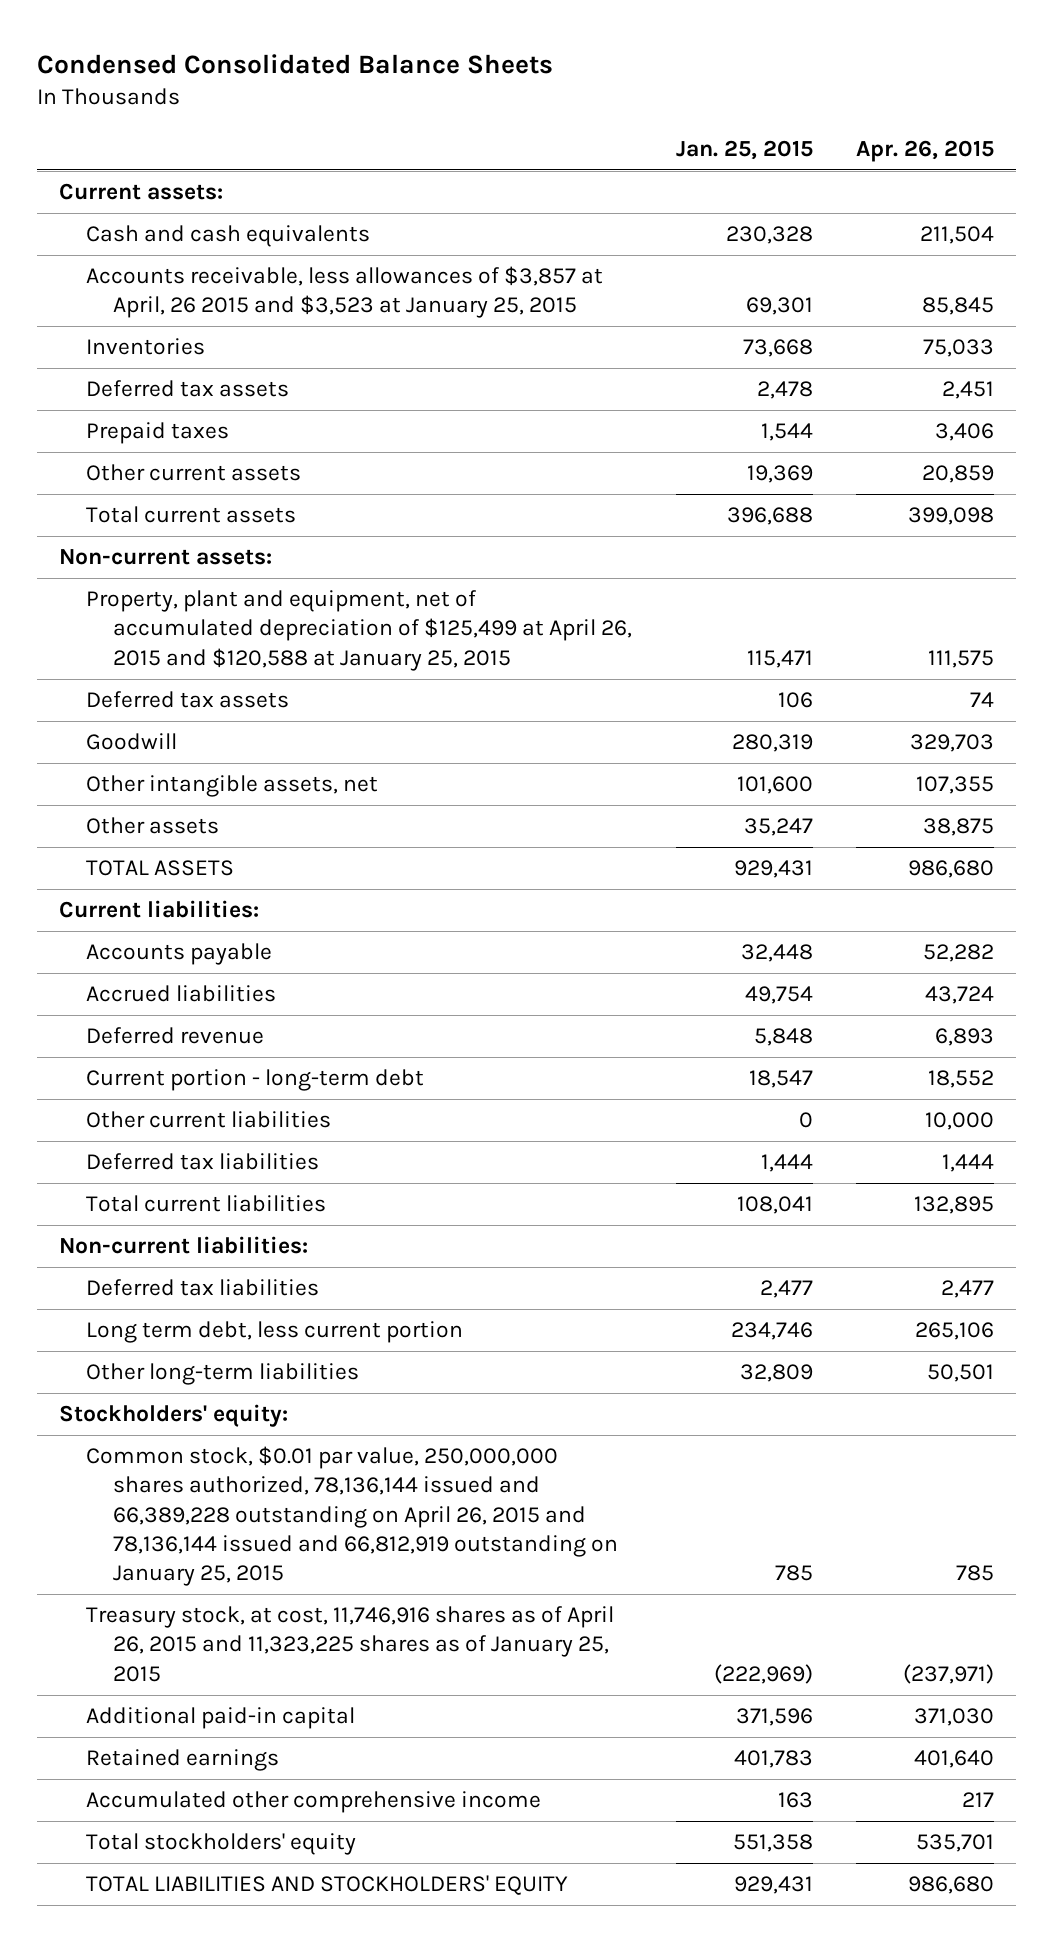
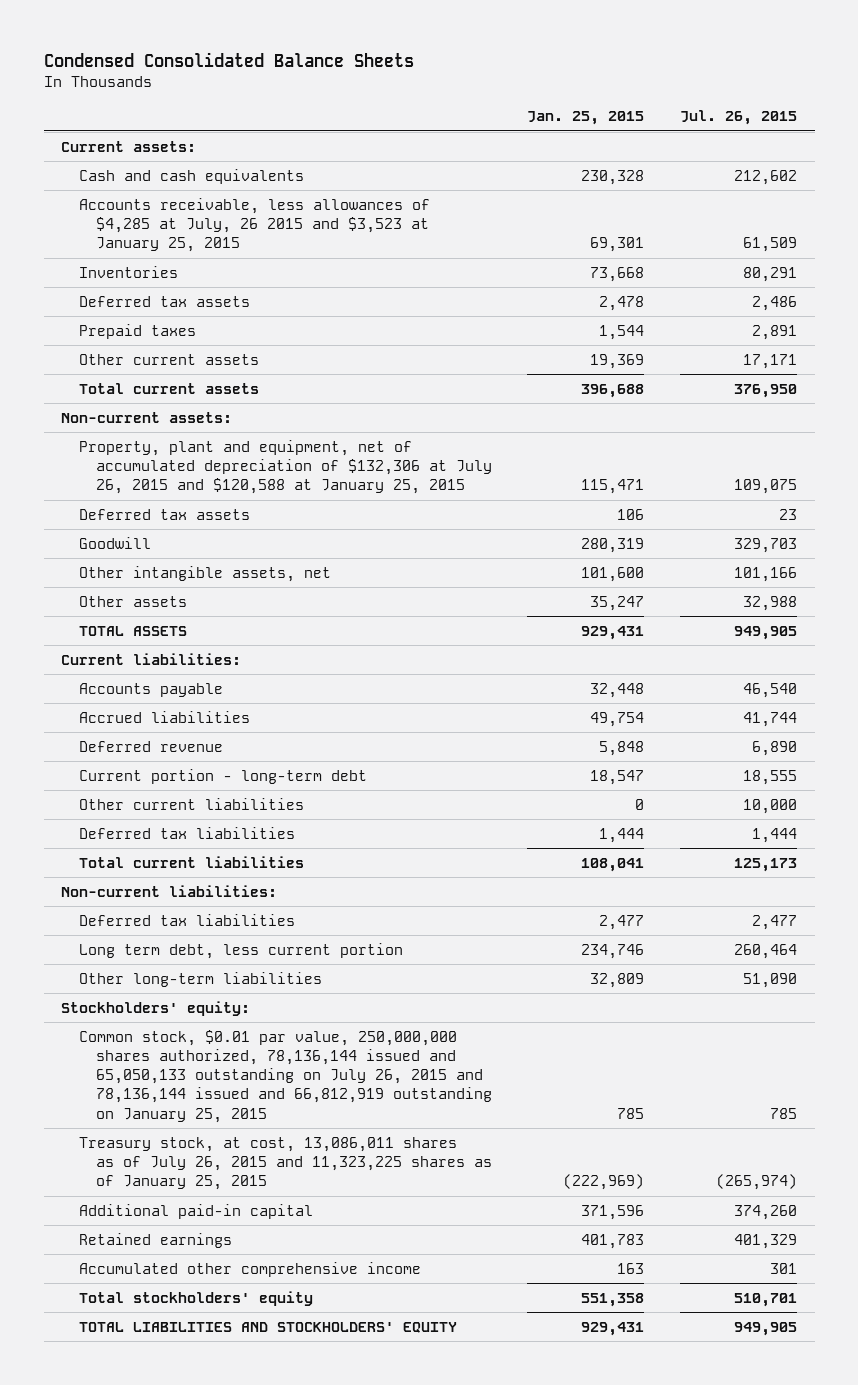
[856,139,995,162] Apr. 26, 2015 -> none
none -> [679,110,797,126] Jul. 26, 2015
[86,266,604,319] Accounts receivable, less allowances of $3,857 at April, 26 2015 and $3,523 at January 25, 2015 -> [78,197,430,253] Accounts receivable, less allowances of $4,285 at July, 26 2015 and $3,523 at January 25, 2015
[86,590,633,671] Property, plant and equipment, net of accumulated depreciation of $125,499 at April 26, 2015 and $120,588 at January 25, 2015 -> [78,439,492,495] Property, plant and equipment, net of accumulated depreciation of $132,306 at July 26, 2015 and $120,588 at January 25, 2015
[86,1446,619,1586] Common stock, $0.01 par value, 250,000,000 shares authorized, 78,136,144 issued and 66,389,228 outstanding on April 26, 2015 and 78,136,144 issued and 66,812,919 outstanding on January 25, 2015 -> [78,1029,492,1123] Common stock, $0.01 par value, 250,000,000 shares authorized, 78,136,144 issued and 65,050,133 outstanding on July 26, 2015 and 78,136,144 issued and 66,812,919 outstanding on January 25, 2015
[86,1606,615,1682] Treasury stock, at cost, 11,746,916 shares as of April 26, 2015 and 11,323,225 shares as of January 25, 2015 -> [78,1136,492,1191] Treasury stock, at cost, 13,086,011 shares as of July 26, 2015 and 11,323,225 shares as of January 25, 2015

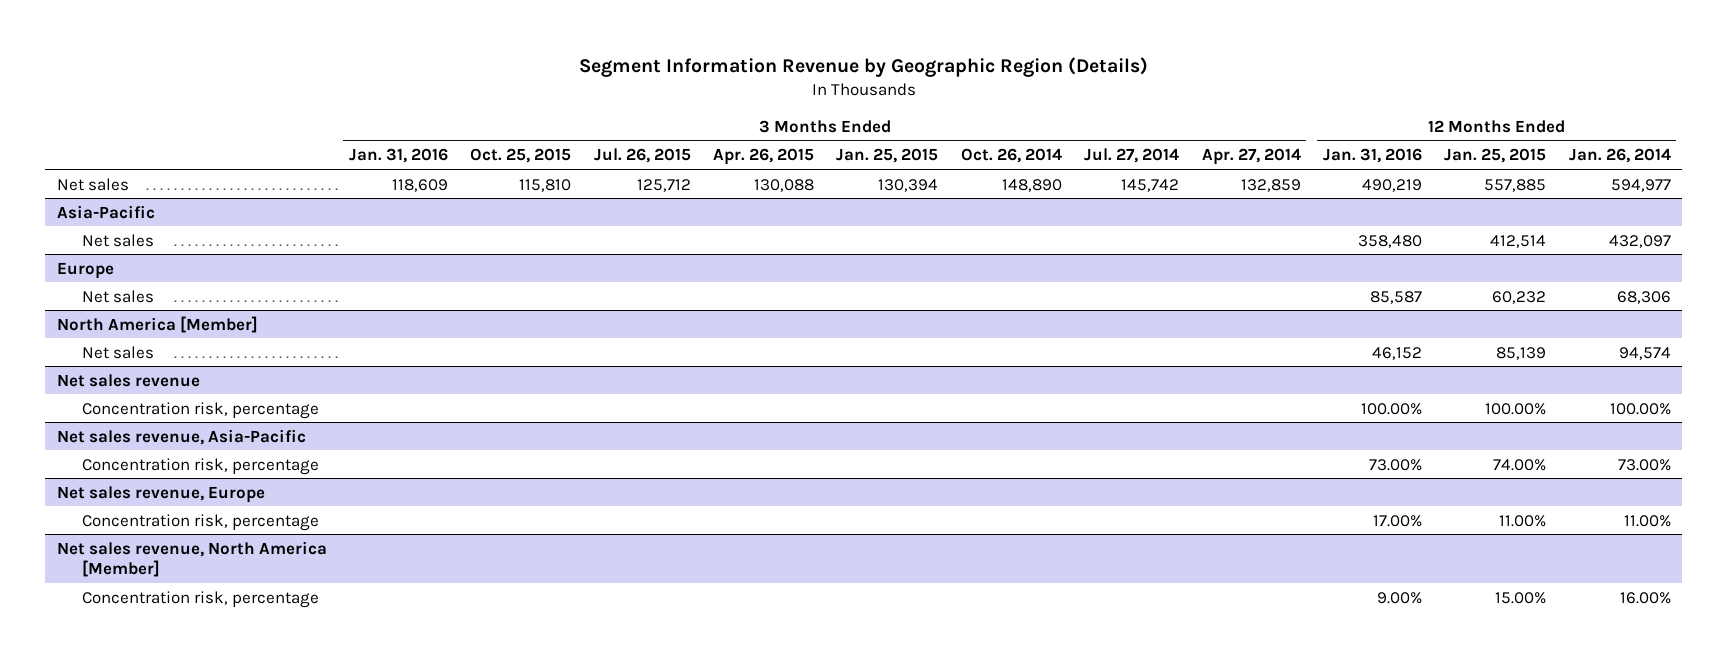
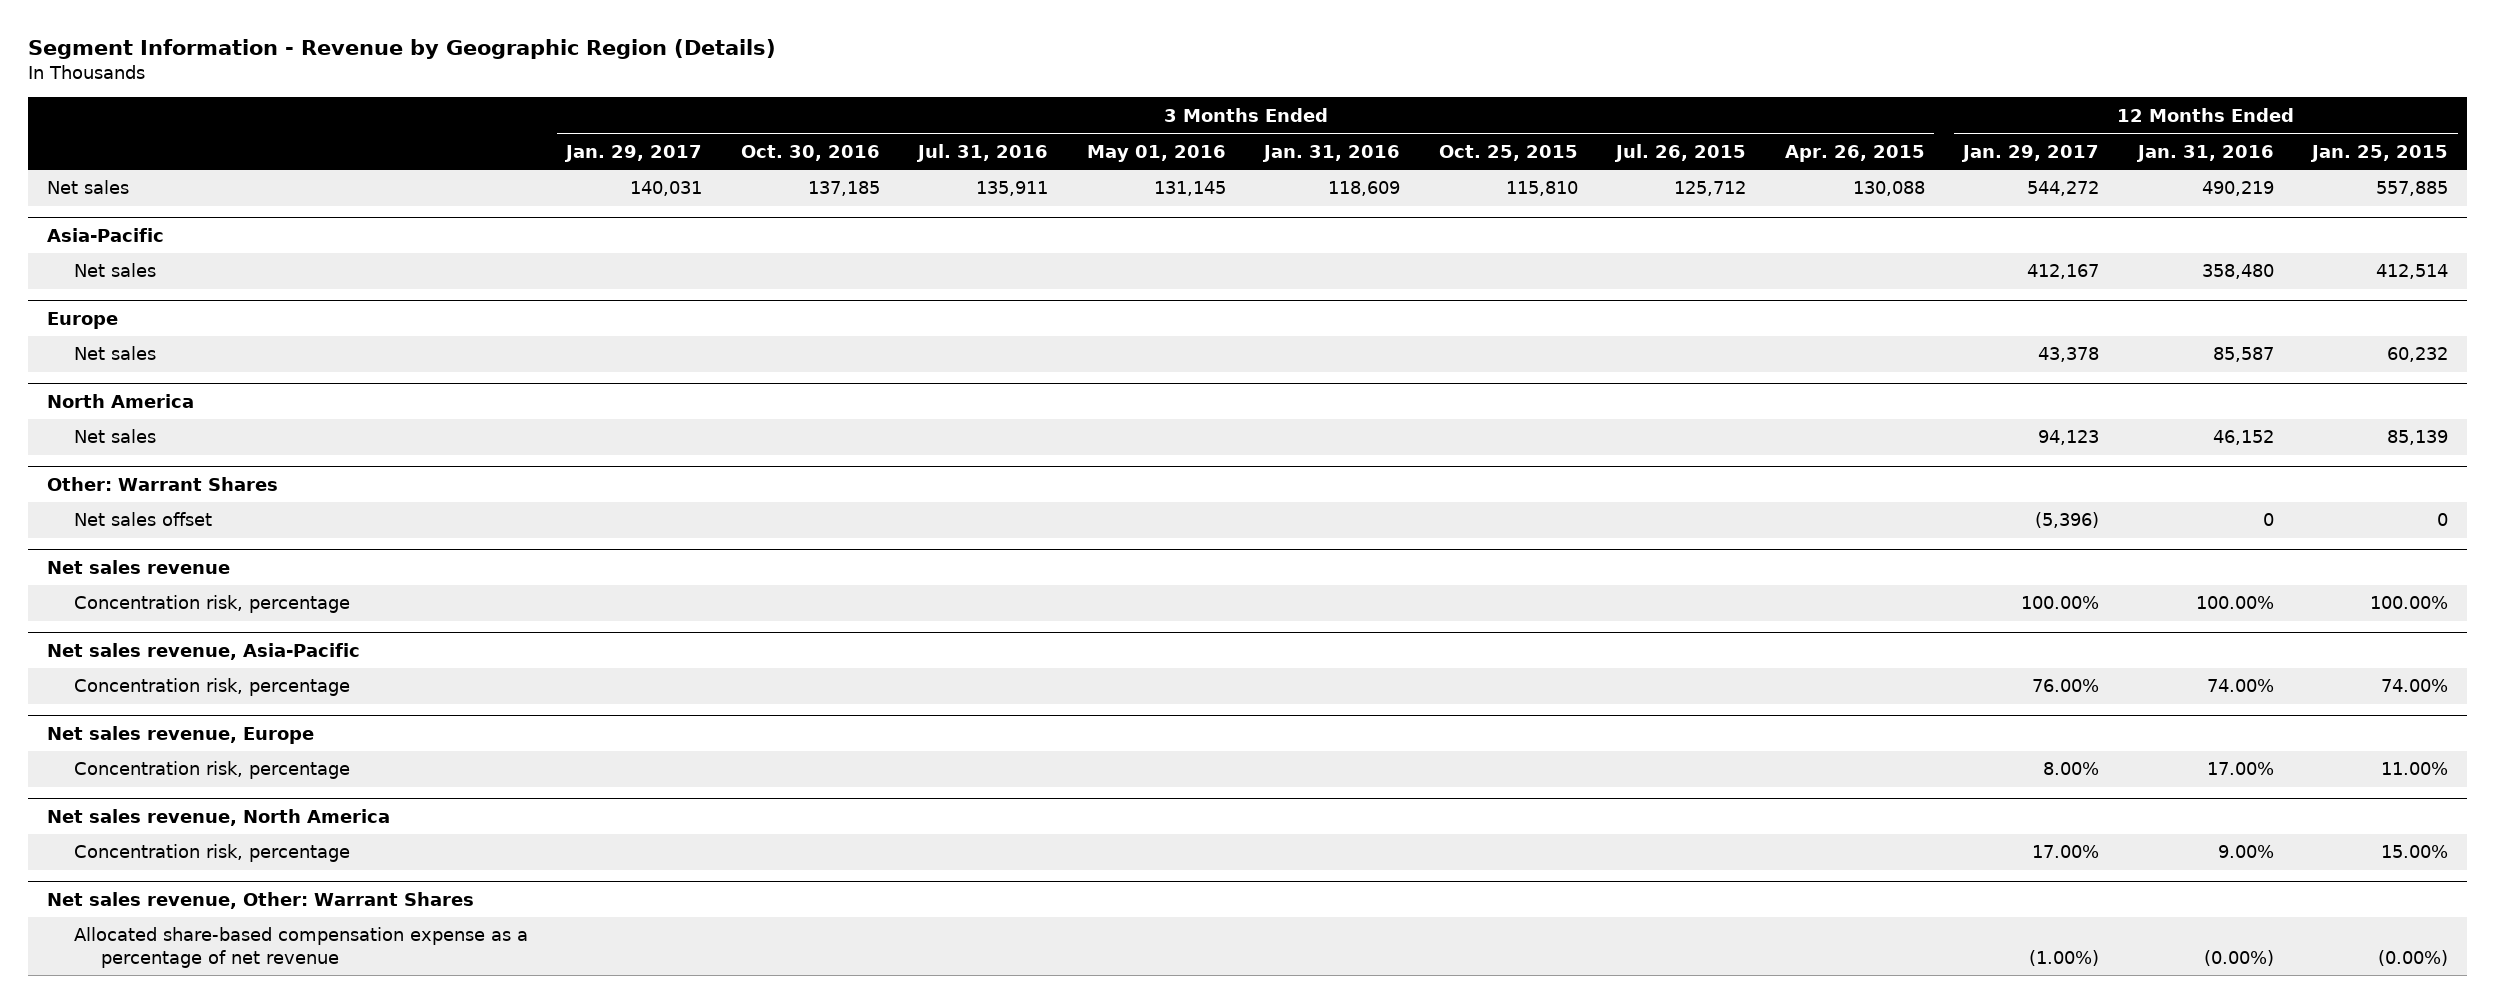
[578,57,1148,78] Segment Information Revenue by Geographic Region (Details) -> [27,39,776,60] Segment Information - Revenue by Geographic Region (Details)
[836,148,939,164] Jan. 25, 2015 -> none
[960,148,1062,164] Oct. 26, 2014 -> none
[1084,148,1180,164] Jul. 27, 2014 -> none
[1201,148,1301,166] Apr. 27, 2014 -> none
[1568,148,1671,164] Jan. 26, 2014 -> none
none -> [564,144,703,162] Jan. 29, 2017
none -> [740,144,880,161] Oct. 30, 2016
none -> [916,143,1049,162] Jul. 31, 2016
none -> [1086,144,1226,162] May 01, 2016
none -> [1961,144,2100,162] Jan. 29, 2017
[56,315,258,333] North America [Member] -> [46,393,194,408] North America
none -> [46,476,278,491] Other: Warrant Shares
none -> [73,512,212,527] Net sales offset
[1368,458,1422,471] 73.00% -> [2206,679,2274,693] 74.00%
[56,540,327,578] Net sales revenue, North America [Member] -> [46,808,390,826] Net sales revenue, North America
none -> [46,891,474,909] Net sales revenue, Other: Warrant Shares
none -> [73,927,528,968] Allocated share-based compensation expense as a percentage of net revenue

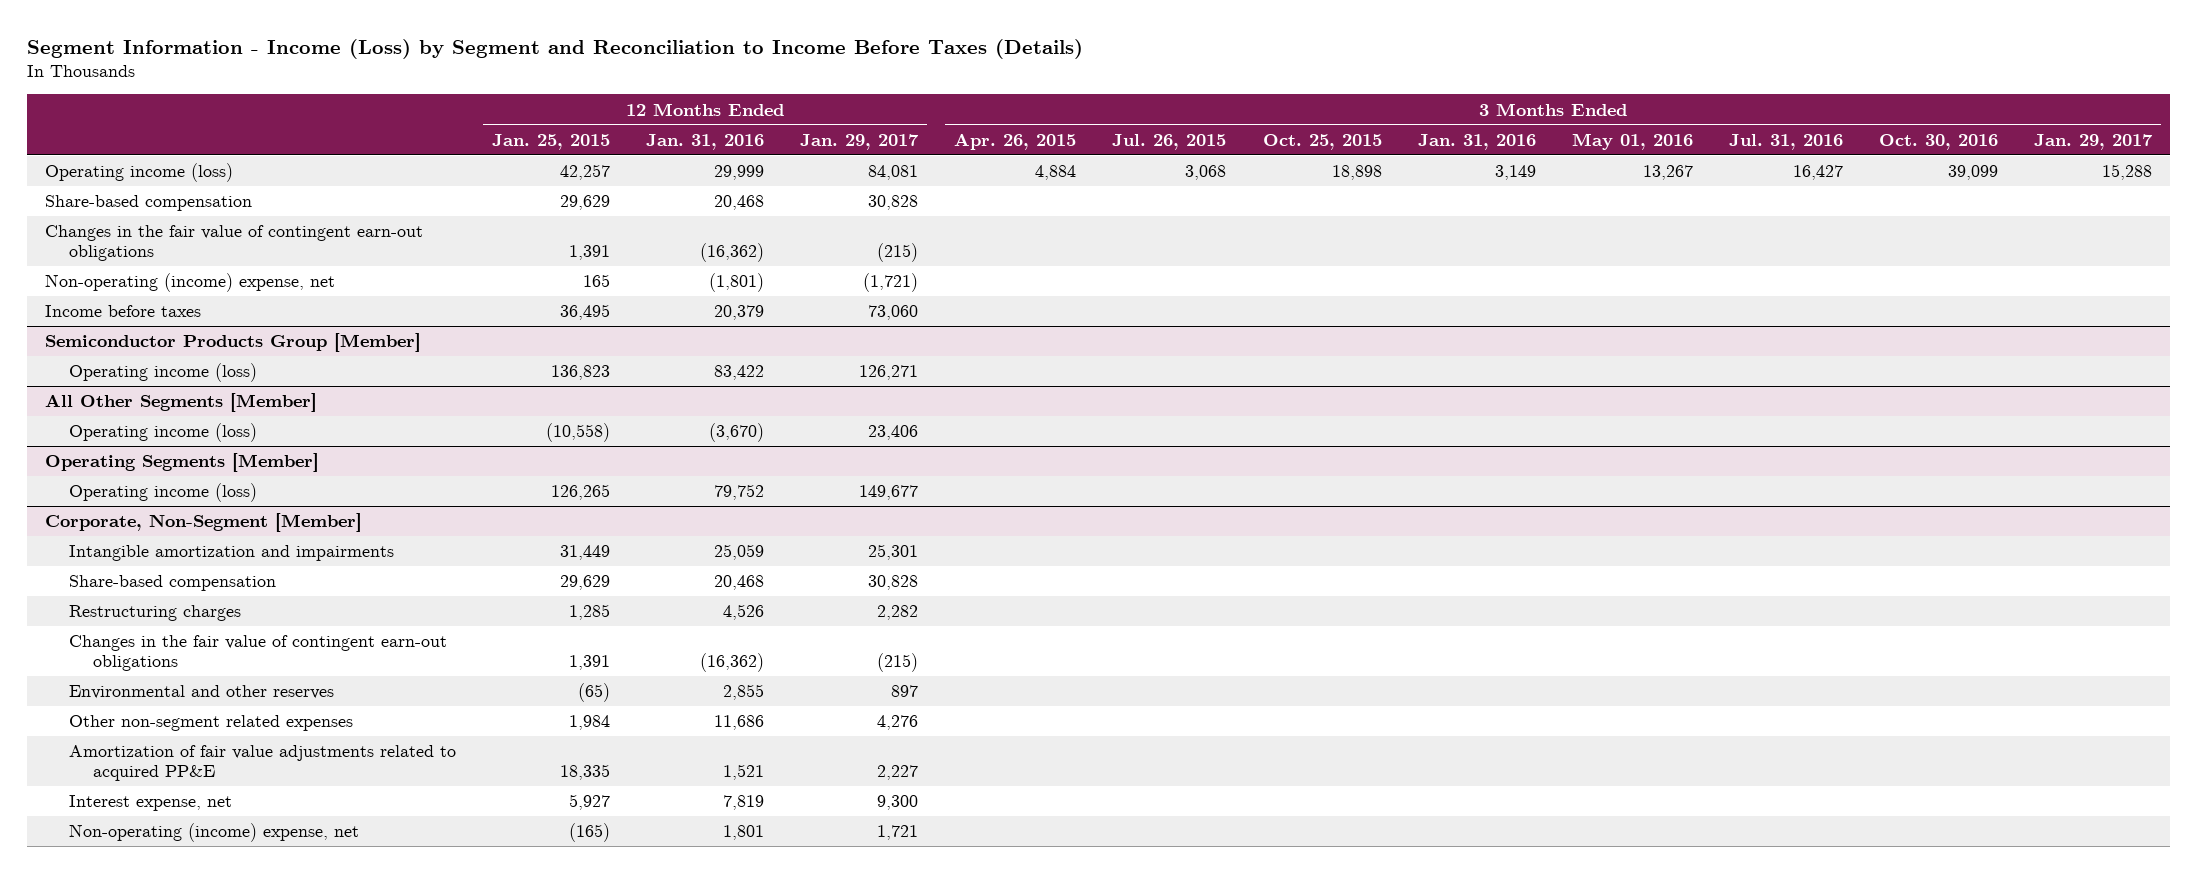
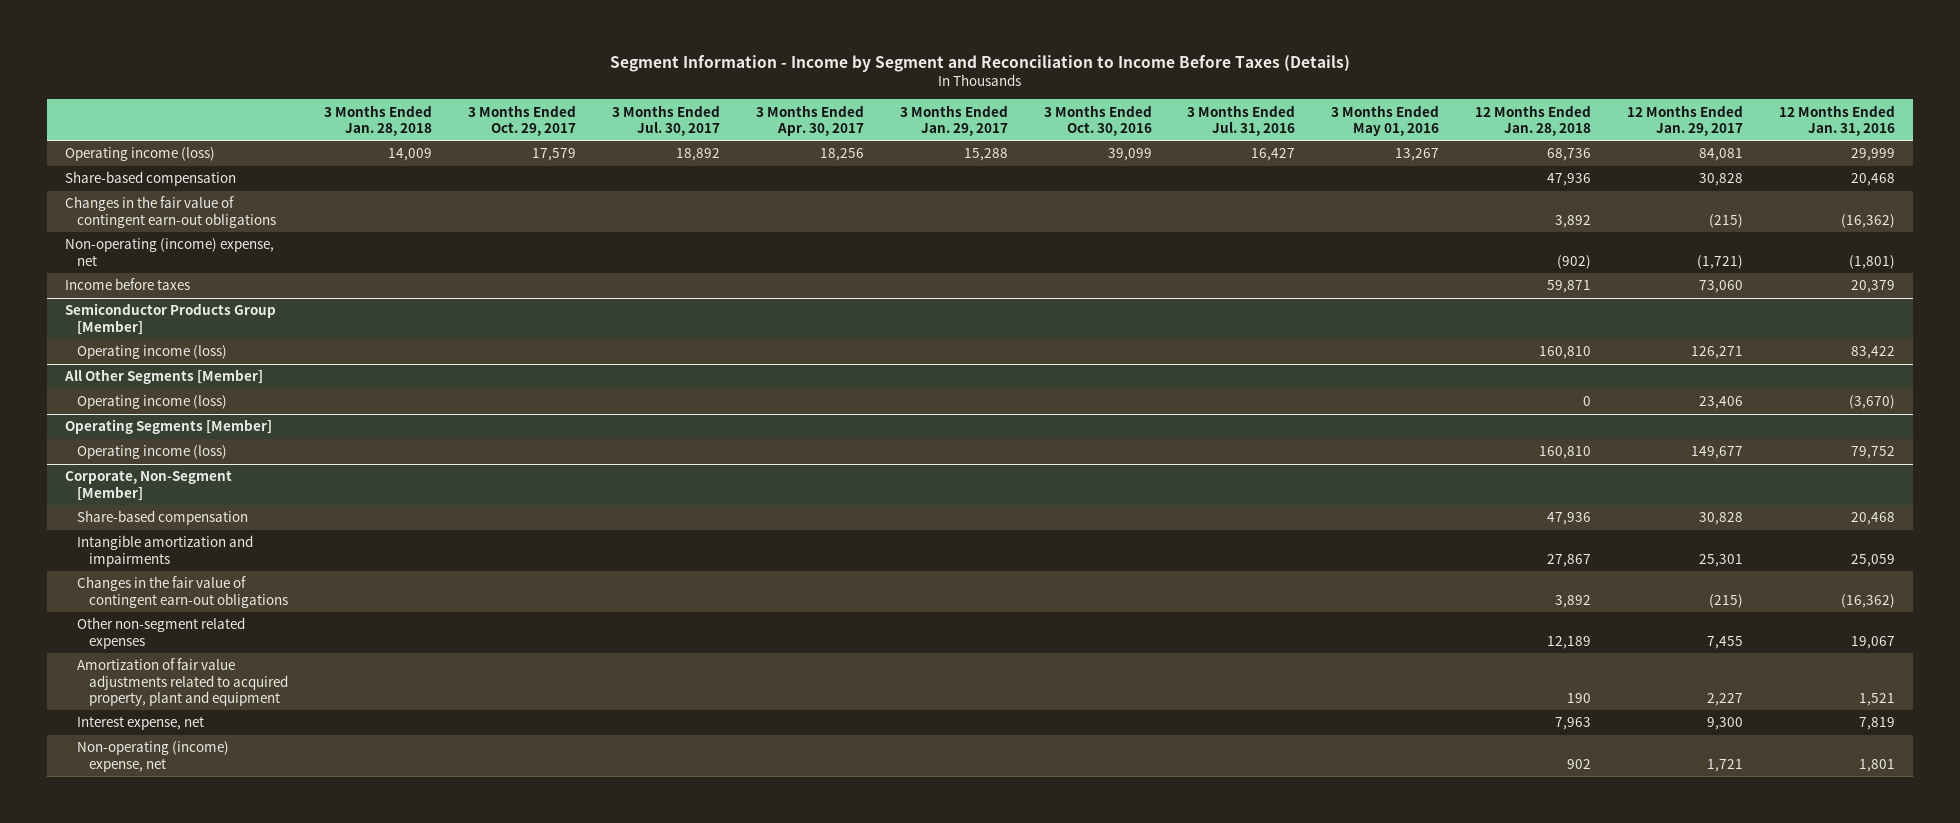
[26,38,1083,59] Segment Information - Income (Loss) by Segment and Reconciliation to Income Before Taxes (Details) -> [609,54,1350,72] Segment Information - Income by Segment and Reconciliation to Income Before Taxes (Details)
[491,133,610,150] Jan. 25, 2015 -> none
[954,132,1077,150] Apr. 26, 2015 -> none
[1112,133,1227,150] Jul. 26, 2015 -> none
[1262,133,1382,150] Oct. 25, 2015 -> none
[1417,133,1536,150] Jan. 31, 2016 -> none
none -> [324,104,433,137] 3 Months Ended Jan. 28, 2018
none -> [468,104,577,137] 3 Months Ended Oct. 29, 2017
none -> [612,104,721,137] 3 Months Ended Jul. 30, 2017
none -> [755,104,864,137] 3 Months Ended Apr. 30, 2017
none -> [1475,104,1592,137] 12 Months Ended Jan. 28, 2018
[68,605,241,622] Restructuring charges -> none
[68,545,394,562] Intangible amortization and impairments -> [77,535,254,567] Intangible amortization and impairments
[68,685,334,700] Environmental and other reserves -> none
[713,715,764,731] 11,686 -> [1850,635,1895,649] 19,067
[877,715,919,731] 4,276 -> [1707,635,1744,649] 7,455
[68,745,456,782] Amortization of fair value adjustments related to acquired PP&E -> [77,658,289,706] Amortization of fair value adjustments related to acquired property, plant and equipment

